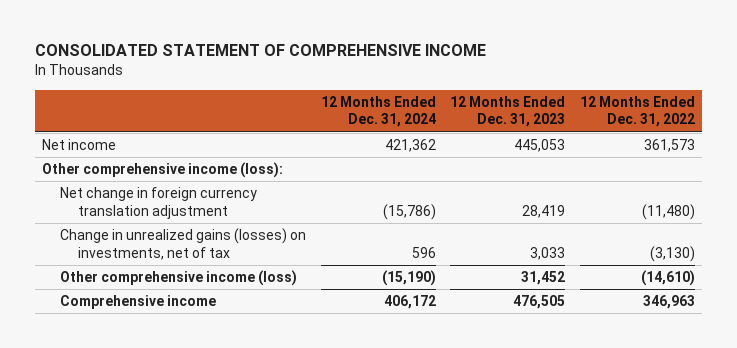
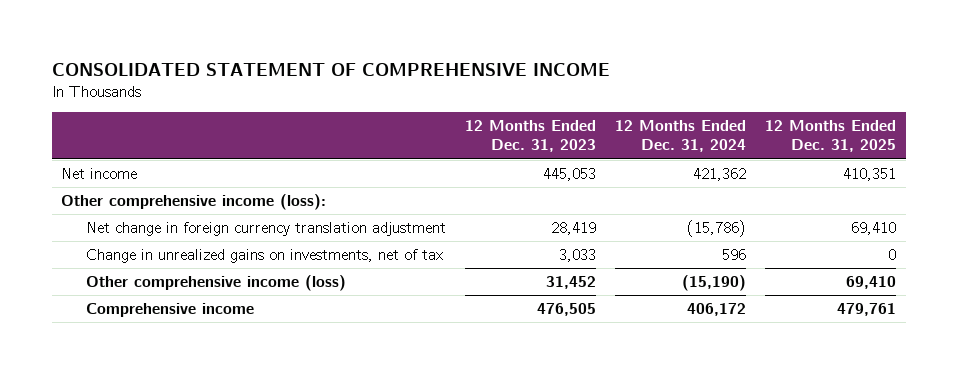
[579,95,695,128] 12 Months Ended Dec. 31, 2022 -> none
none -> [765,119,897,153] 12 Months Ended Dec. 31, 2025
[59,228,306,260] Change in unrealized gains (losses) on investments, net of tax -> [85,248,443,263] Change in unrealized gains on investments, net of tax

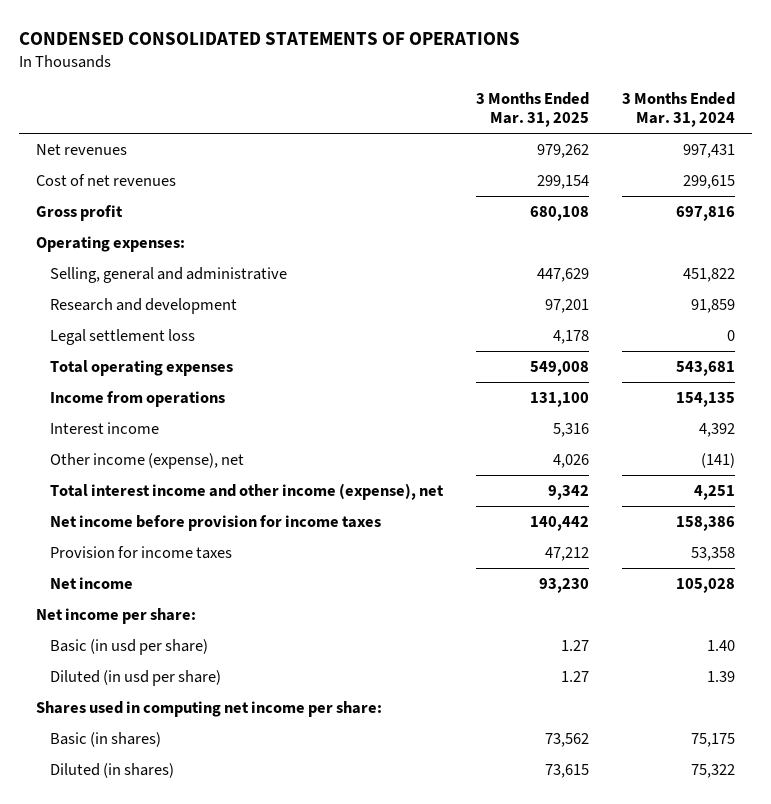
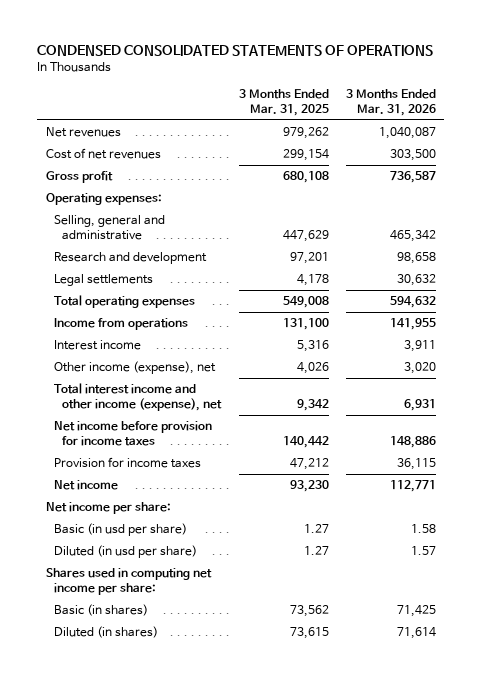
[622,91,736,128] 3 Months Ended Mar. 31, 2024 -> none
none -> [345,88,436,116] 3 Months Ended Mar. 31, 2026
[50,328,196,345] Legal settlement loss -> [54,274,154,287] Legal settlements

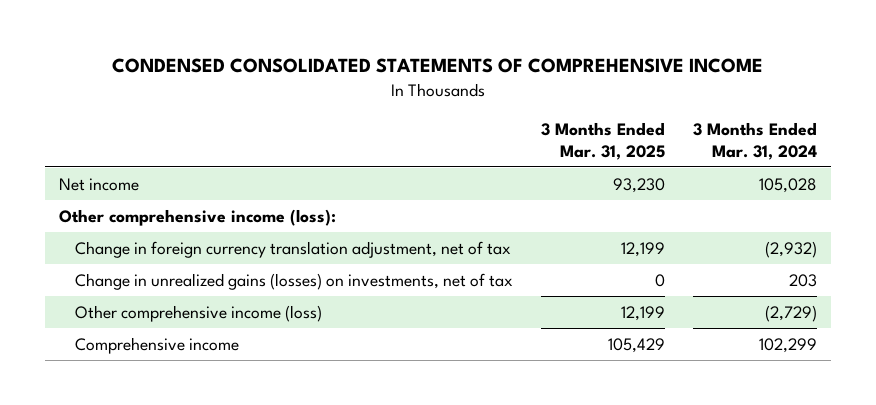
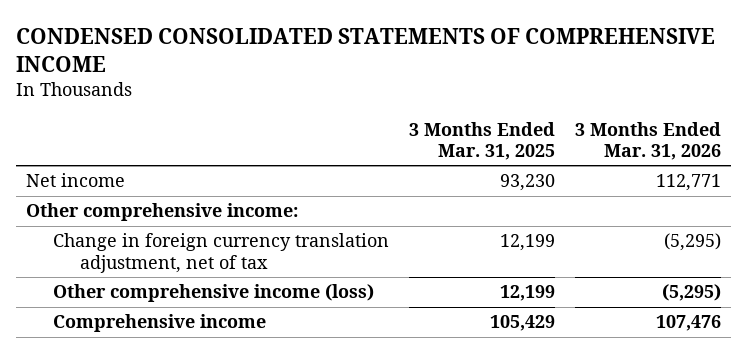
[692,121,817,160] 3 Months Ended Mar. 31, 2024 -> none
none -> [574,121,721,161] 3 Months Ended Mar. 31, 2026
[58,208,336,226] Other comprehensive income (loss): -> [26,203,299,222] Other comprehensive income:
[75,272,514,290] Change in unrealized gains (losses) on investments, net of tax -> none

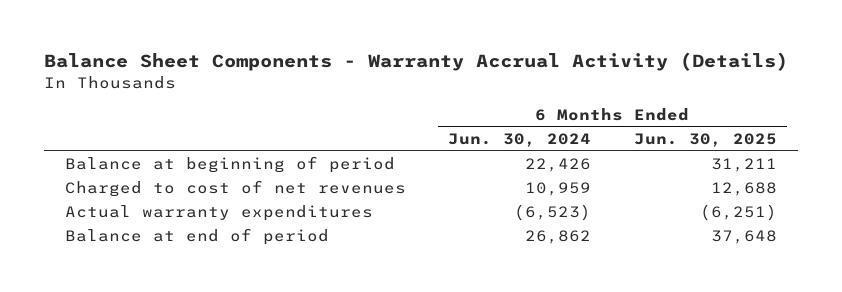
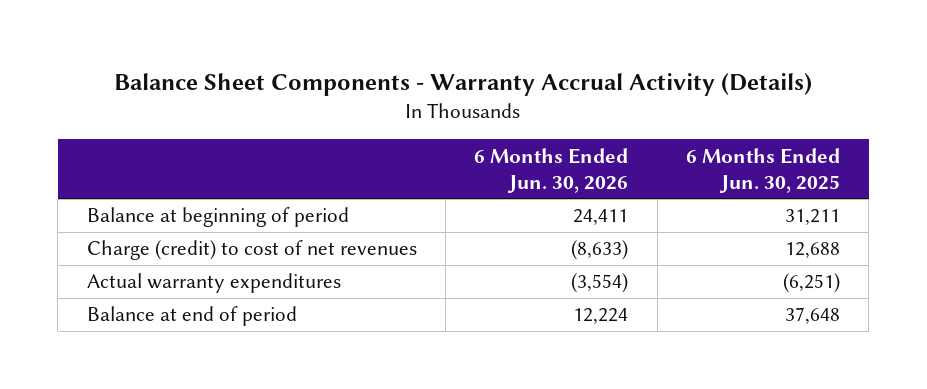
[448,132,592,147] Jun. 30, 2024 -> none
none -> [474,147,629,193] 6 Months Ended Jun. 30, 2026
[65,180,407,198] Charged to cost of net revenues -> [86,240,417,261] Charge (credit) to cost of net revenues

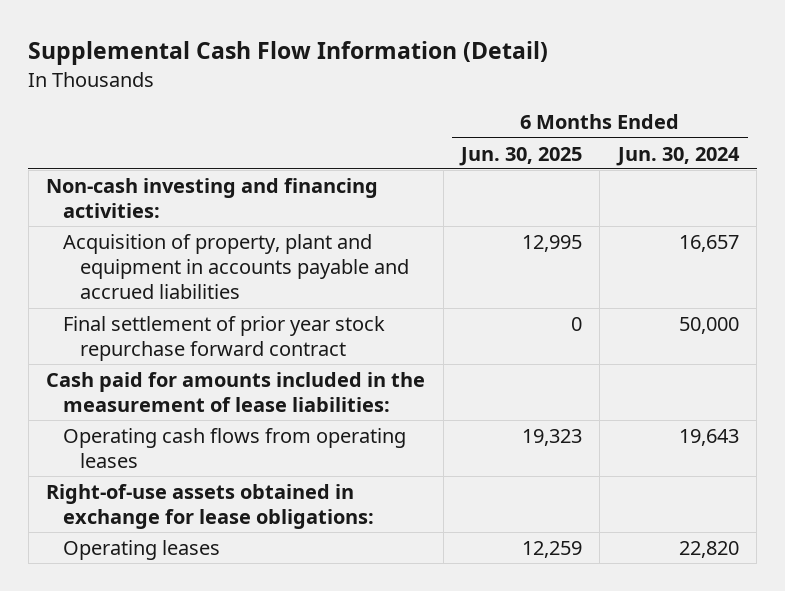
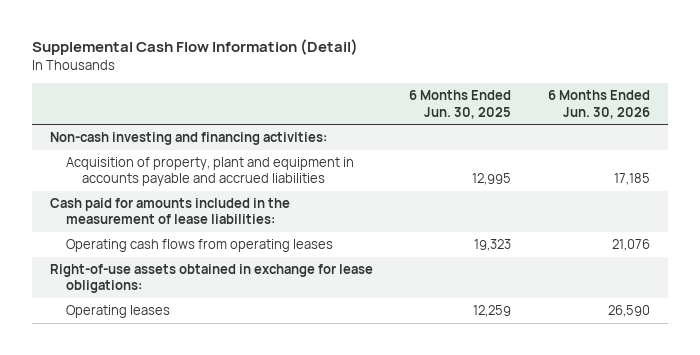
[615,146,740,166] Jun. 30, 2024 -> none
none -> [547,90,650,119] 6 Months Ended Jun. 30, 2026
[63,315,386,362] Final settlement of prior year stock repurchase forward contract -> none

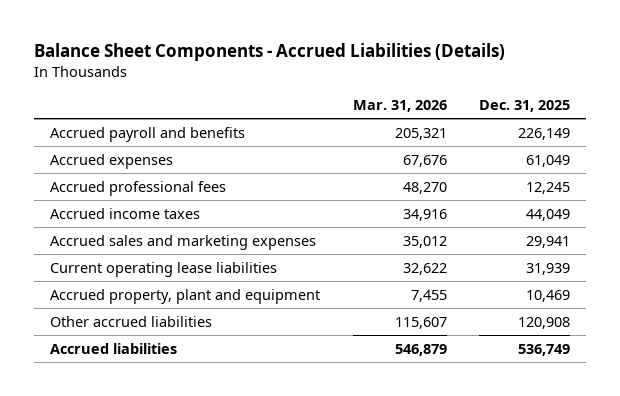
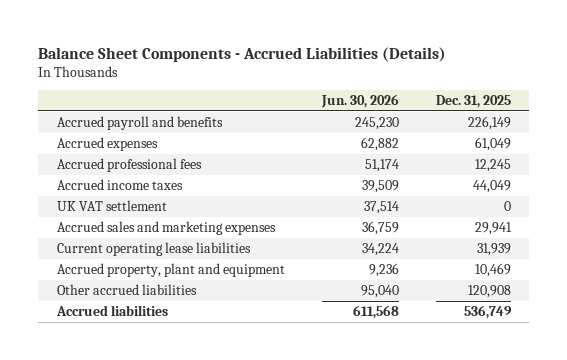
[352,100,447,113] Mar. 31, 2026 -> none
none -> [320,93,399,108] Jun. 30, 2026
none -> [56,199,167,211] UK VAT settlement

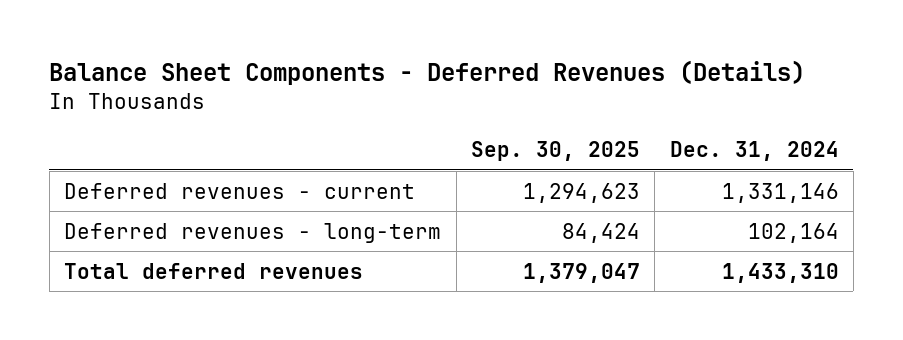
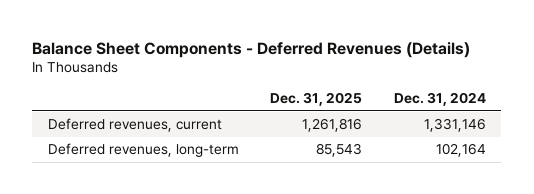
[470,141,640,162] Sep. 30, 2025 -> none
none -> [270,92,363,107] Dec. 31, 2025
[64,262,364,279] Total deferred revenues -> none
[64,182,416,199] Deferred revenues - current -> [48,118,223,133] Deferred revenues, current
[64,222,442,243] Deferred revenues - long-term -> [48,143,240,158] Deferred revenues, long-term

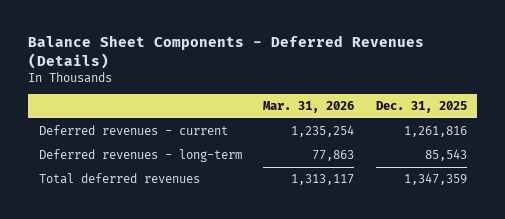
[393,92,486,107] Dec. 31, 2024 -> none
none -> [263,101,355,114] Mar. 31, 2026
[48,118,223,133] Deferred revenues, current -> [38,125,228,136] Deferred revenues - current
[48,143,240,158] Deferred revenues, long-term -> [38,149,242,163] Deferred revenues - long-term
none -> [38,173,200,185] Total deferred revenues

